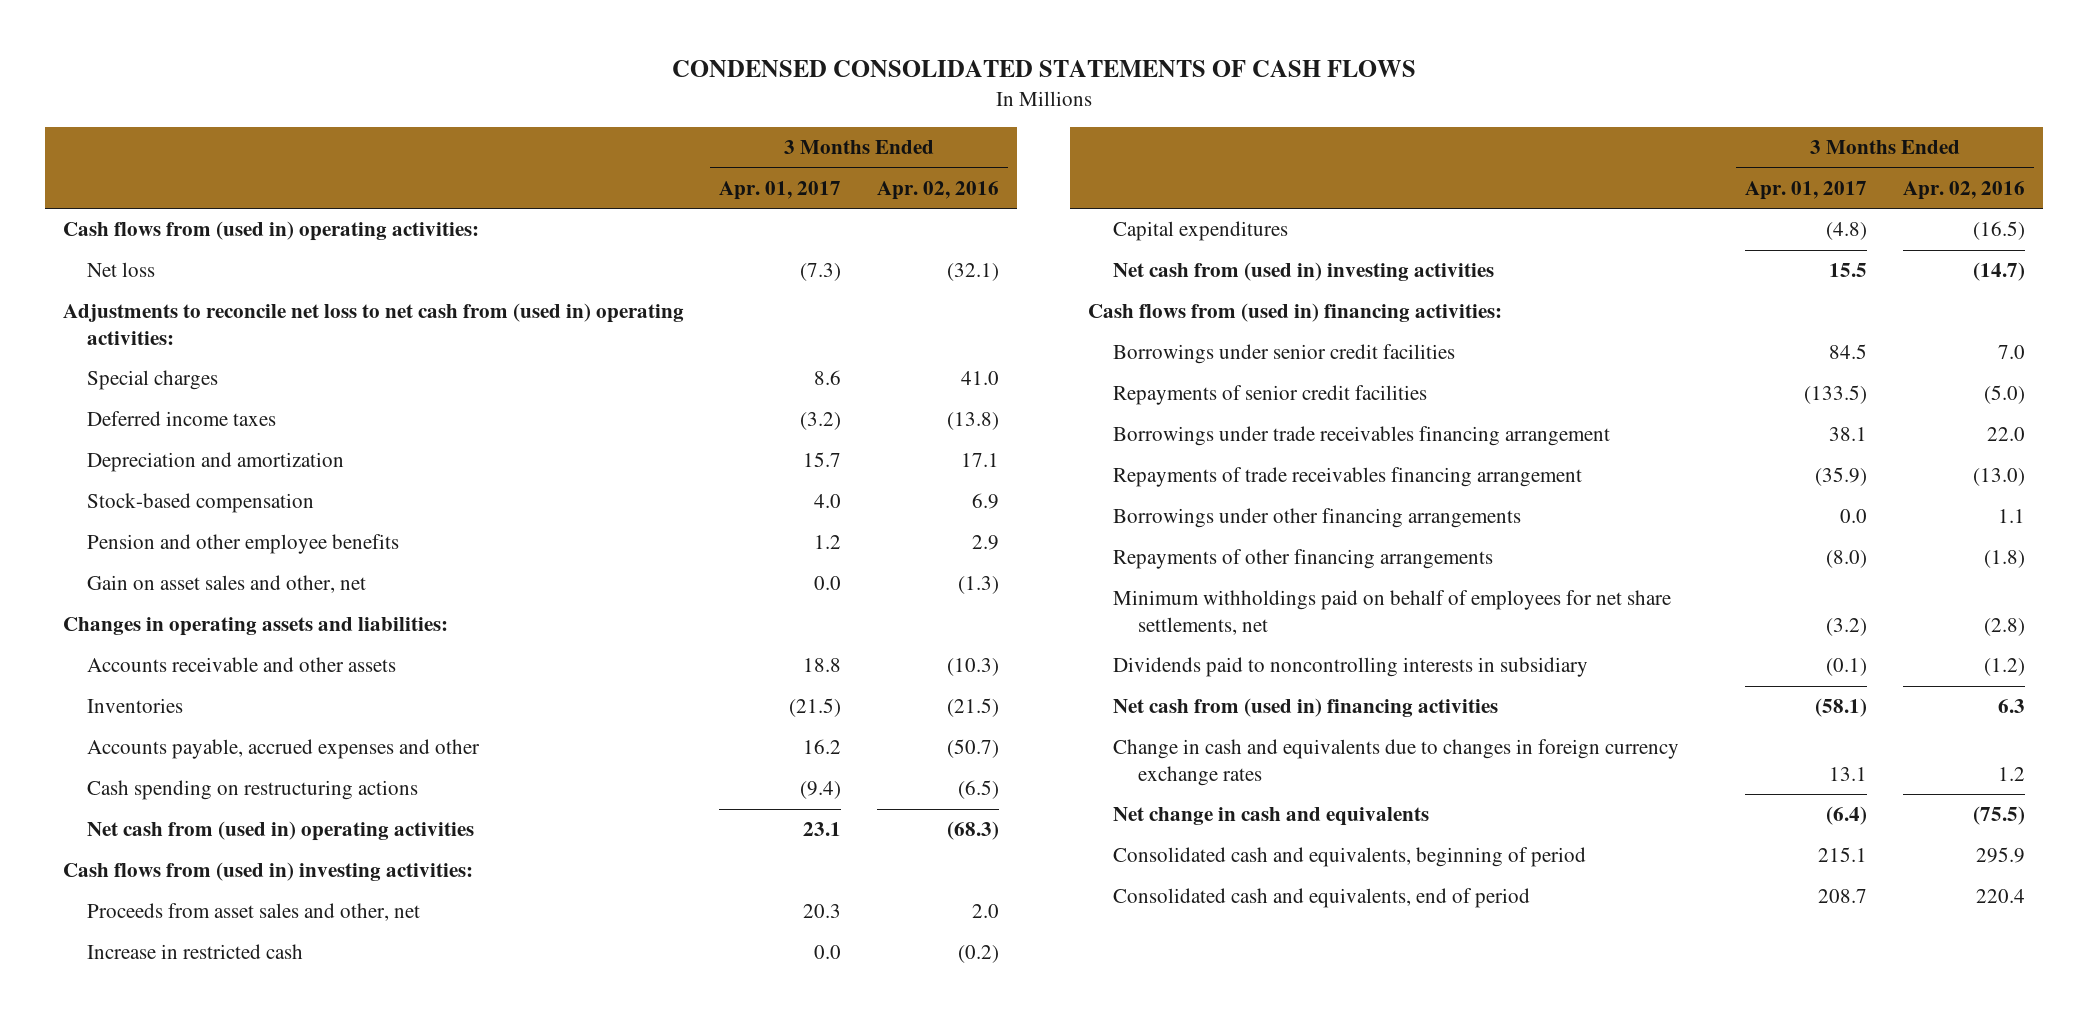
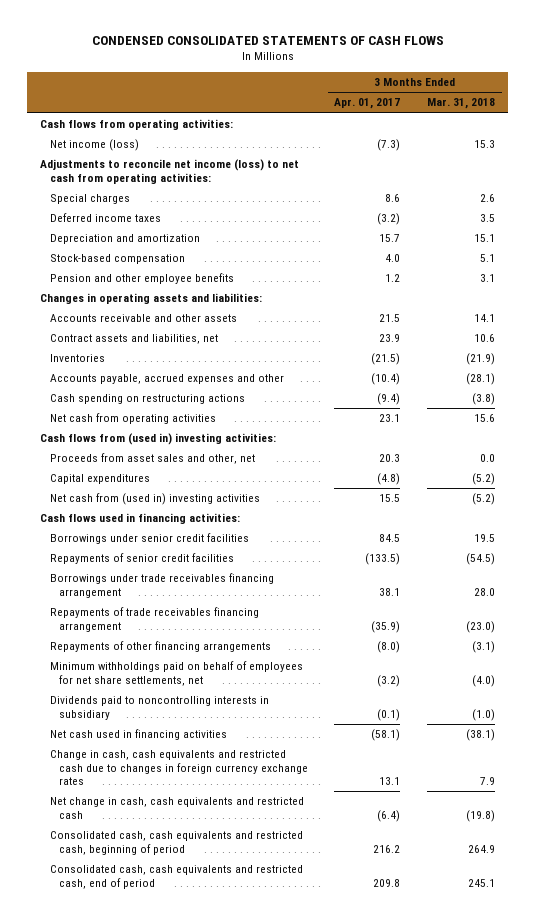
[877,181,1000,201] Apr. 02, 2016 -> none
none -> [426,98,495,110] Mar. 31, 2018
[62,221,479,242] Cash flows from (used in) operating activities: -> [40,119,234,131] Cash flows from operating activities:
[87,262,156,278] Net loss -> [49,139,139,152] Net income (loss)
[62,303,684,345] Adjustments to reconcile net loss to net cash from (used in) operating activities: -> [40,159,300,184] Adjustments to reconcile net income (loss) to net cash from operating activities:
[87,575,367,594] Gain on asset sales and other, net -> none
[803,658,842,673] 18.8 -> [379,314,401,323] 21.5
none -> [49,334,218,345] Contract assets and liabilities, net
[803,739,842,755] 16.2 -> [371,373,401,386] (10.4)
[87,821,475,842] Net cash from (used in) operating activities -> [49,413,216,425] Net cash from operating activities
[87,944,304,960] Increase in restricted cash -> none
[1088,303,1503,323] Cash flows from (used in) financing activities: -> [40,513,241,525] Cash flows used in financing activities:
[1113,508,1522,529] Borrowings under other financing arrangements -> none
[1113,698,1499,718] Net cash from (used in) financing activities -> [49,729,227,741] Net cash used in financing activities
[1113,739,1680,786] Change in cash and equivalents due to changes in foreign currency exchange rates -> [49,750,309,786] Change in cash, cash equivalents and restricted cash due to changes in foreign currency exchange rates
[1113,807,1430,827] Net change in cash and equivalents -> [49,797,304,819] Net change in cash, cash equivalents and restricted cash
[1113,847,1587,868] Consolidated cash and equivalents, beginning of period -> [49,831,303,855] Consolidated cash, cash equivalents and restricted cash, beginning of period
[1818,847,1868,863] 215.1 -> [373,844,401,853] 216.2
[1113,888,1531,909] Consolidated cash and equivalents, end of period -> [49,865,303,889] Consolidated cash, cash equivalents and restricted cash, end of period
[1818,889,1868,904] 208.7 -> [373,878,401,887] 209.8

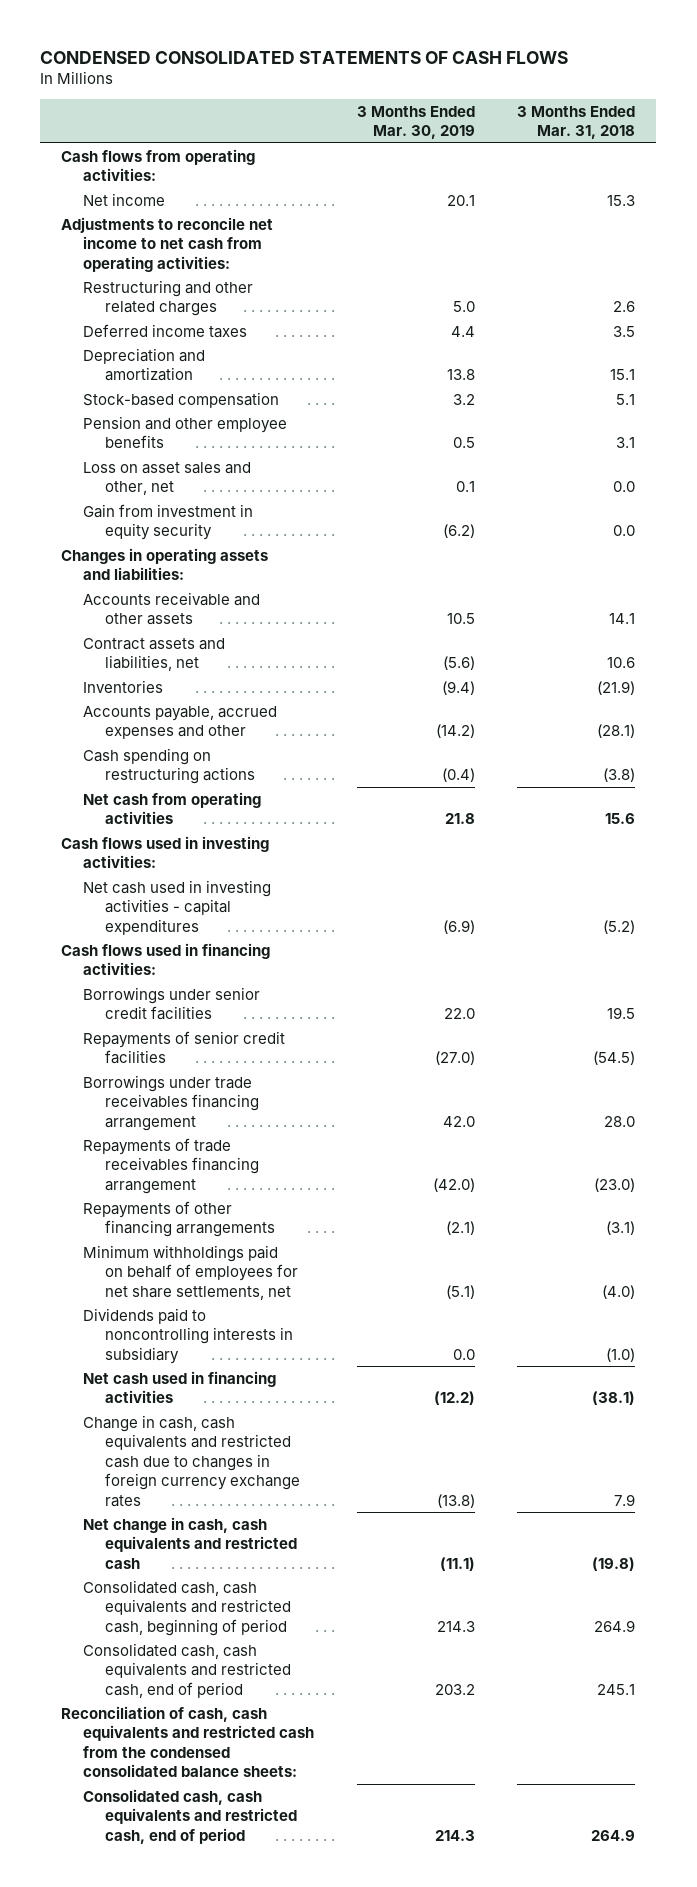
[334,98,401,110] Apr. 01, 2017 -> none
none -> [356,105,475,140] 3 Months Ended Mar. 30, 2019
[49,139,139,152] Net income (loss) -> [83,192,166,206] Net income
[40,159,300,184] Adjustments to reconcile net income (loss) to net cash from operating activities: -> [61,216,274,272] Adjustments to reconcile net income to net cash from operating activities:
[49,194,130,205] Special charges -> [83,279,254,317] Restructuring and other related charges
none -> [83,461,252,496] Loss on asset sales and other, net
none -> [83,503,254,541] Gain from investment in equity security
[49,453,255,465] Proceeds from asset sales and other, net -> none
[49,474,150,485] Capital expenditures -> none
[40,433,277,446] Cash flows from (used in) investing activities: -> [61,835,270,869] Cash flows used in investing activities:
[49,493,260,506] Net cash from (used in) investing activities -> [83,879,272,935] Net cash used in investing activities - capital expenditures
none -> [61,1705,315,1778] Reconciliation of cash, cash equivalents and restricted cash from the condensed consolidated balance sheets:
none -> [83,1788,298,1844] Consolidated cash, cash equivalents and restricted cash, end of period

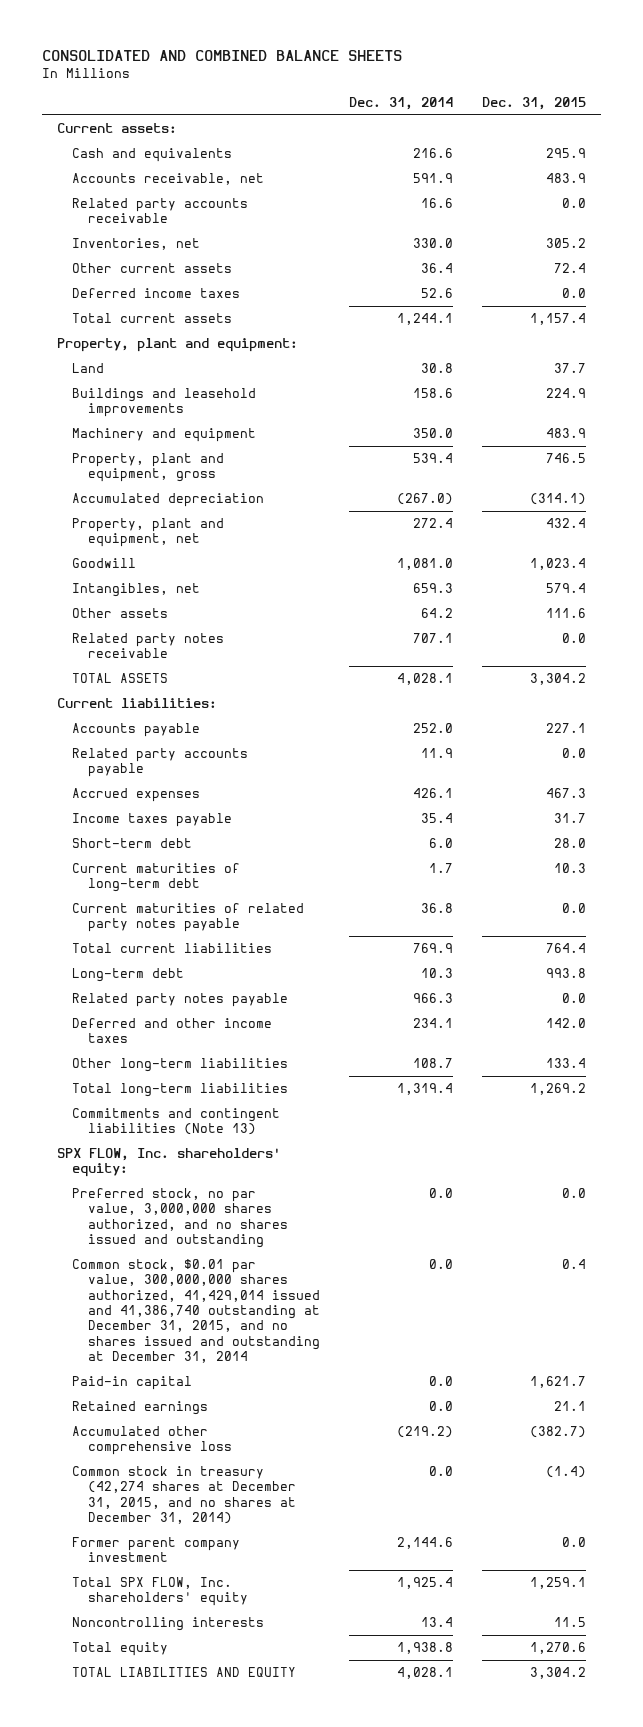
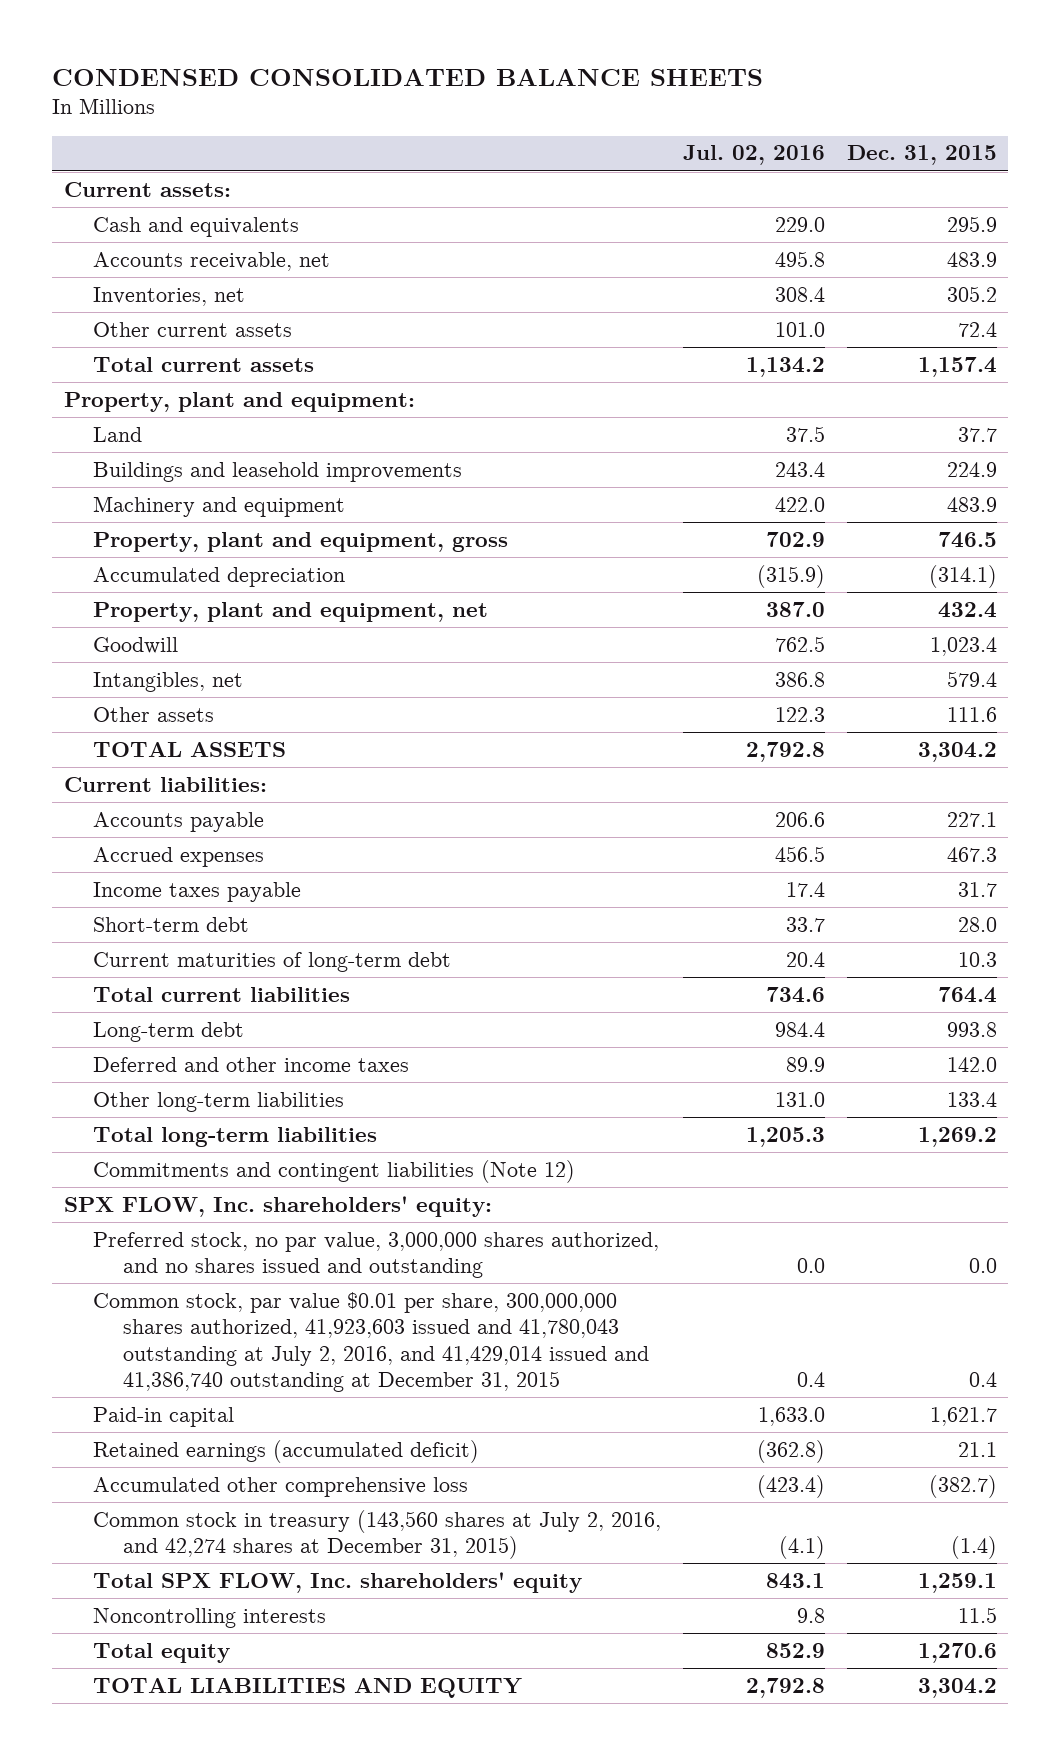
[42,50,403,62] CONSOLIDATED AND COMBINED BALANCE SHEETS -> [52,68,764,86] CONDENSED CONSOLIDATED BALANCE SHEETS
[348,97,453,111] Dec. 31, 2014 -> none
none -> [683,145,826,166] Jul. 02, 2016
[72,198,249,224] Related party accounts receivable -> none
[72,288,241,299] Deferred income taxes -> none
[72,633,225,659] Related party notes receivable -> none
[72,748,249,778] Related party accounts payable -> none
[72,903,305,933] Current maturities of related party notes payable -> none
[72,993,289,1008] Related party notes payable -> none
[72,1108,281,1136] Commitments and contingent liabilities (Note 13) -> [93,1159,576,1183] Commitments and contingent liabilities (Note 12)
[72,1259,320,1363] Common stock, $0.01 par value, 300,000,000 shares authorized, 41,429,014 issued and 41,386,740 outstanding at December 31, 2015, and no shares issued and outstanding at December 31, 2014 -> [93,1291,649,1392] Common stock, par value $0.01 per share, 300,000,000 shares authorized, 41,923,603 issued and 41,780,043 outstanding at July 2, 2016, and 41,429,014 issued and 41,386,740 outstanding at December 31, 2015
[72,1401,209,1416] Retained earnings -> [93,1439,480,1463] Retained earnings (accumulated deficit)
[72,1537,241,1563] Former parent company investment -> none
[72,1466,296,1524] Common stock in treasury (42,274 shares at December 31, 2015, and no shares at December 31, 2014) -> [93,1509,662,1560] Common stock in treasury (143,560 shares at July 2, 2016, and 42,274 shares at December 31, 2015)

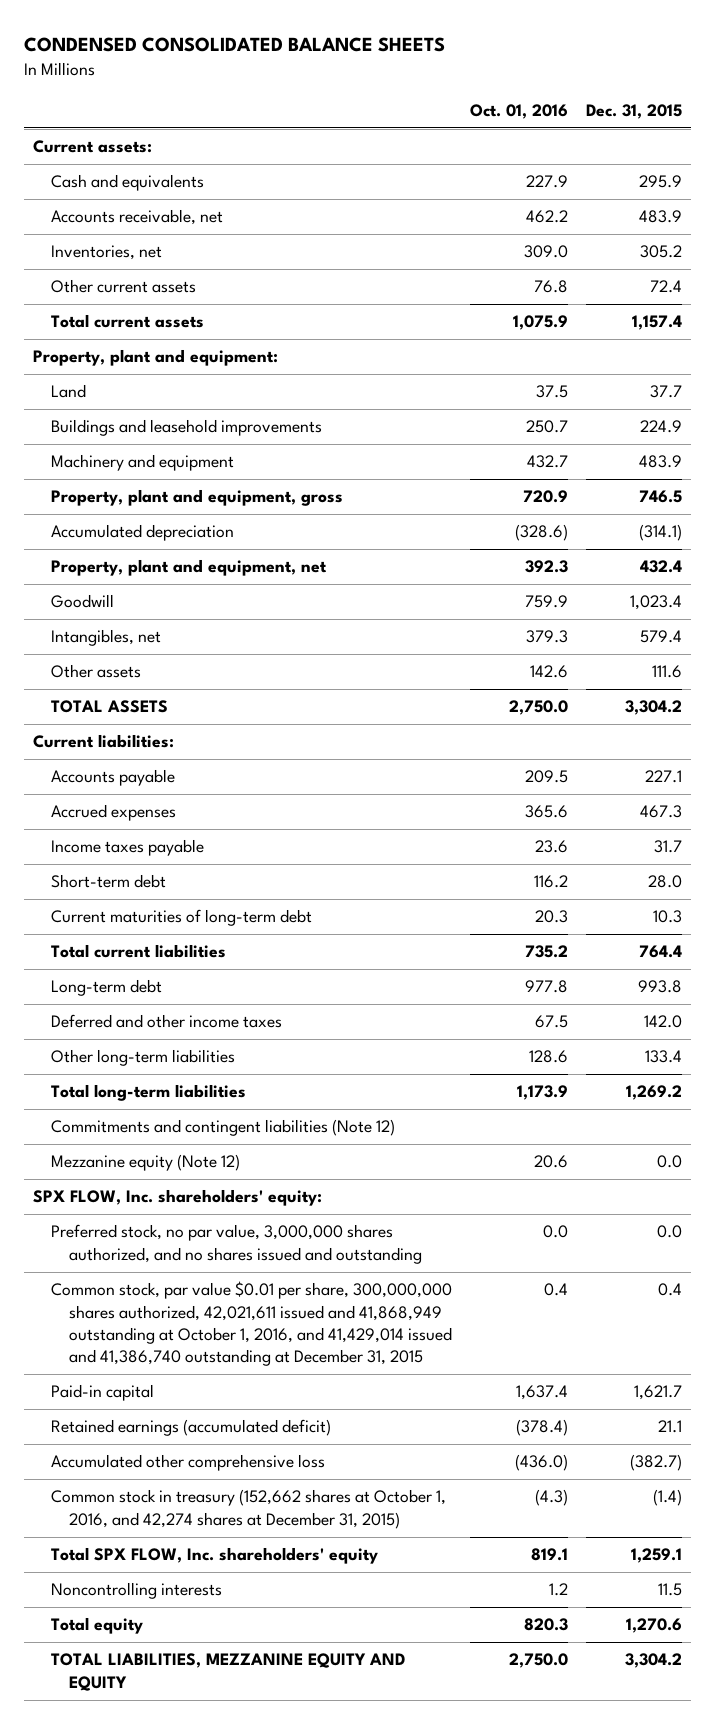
[683,145,826,166] Jul. 02, 2016 -> none
none -> [469,103,568,119] Oct. 01, 2016
none -> [50,1154,240,1172] Mezzanine equity (Note 12)
[93,1291,649,1392] Common stock, par value $0.01 per share, 300,000,000 shares authorized, 41,923,603 issued and 41,780,043 outstanding at July 2, 2016, and 41,429,014 issued and 41,386,740 outstanding at December 31, 2015 -> [50,1281,452,1367] Common stock, par value $0.01 per share, 300,000,000 shares authorized, 42,021,611 issued and 41,868,949 outstanding at October 1, 2016, and 41,429,014 issued and 41,386,740 outstanding at December 31, 2015
[93,1509,662,1560] Common stock in treasury (143,560 shares at July 2, 2016, and 42,274 shares at December 31, 2015) -> [50,1489,446,1529] Common stock in treasury (152,662 shares at October 1, 2016, and 42,274 shares at December 31, 2015)
[93,1677,523,1698] TOTAL LIABILITIES AND EQUITY -> [50,1653,405,1691] TOTAL LIABILITIES, MEZZANINE EQUITY AND EQUITY

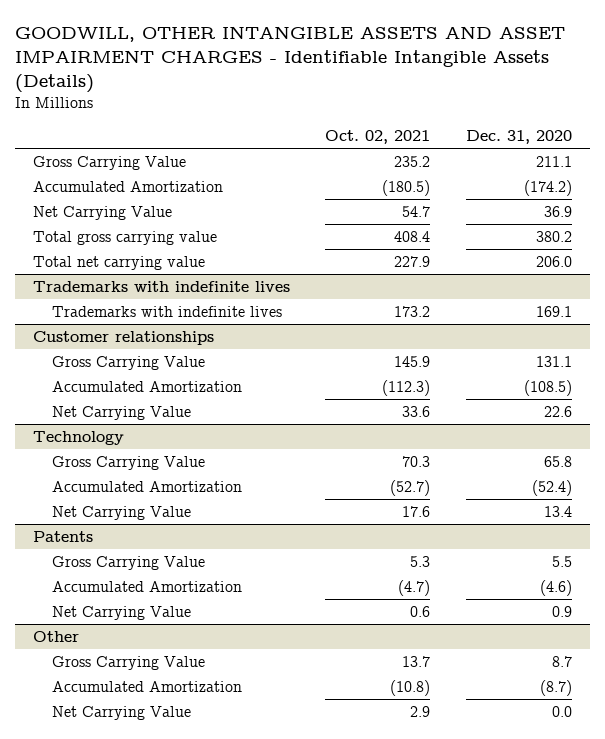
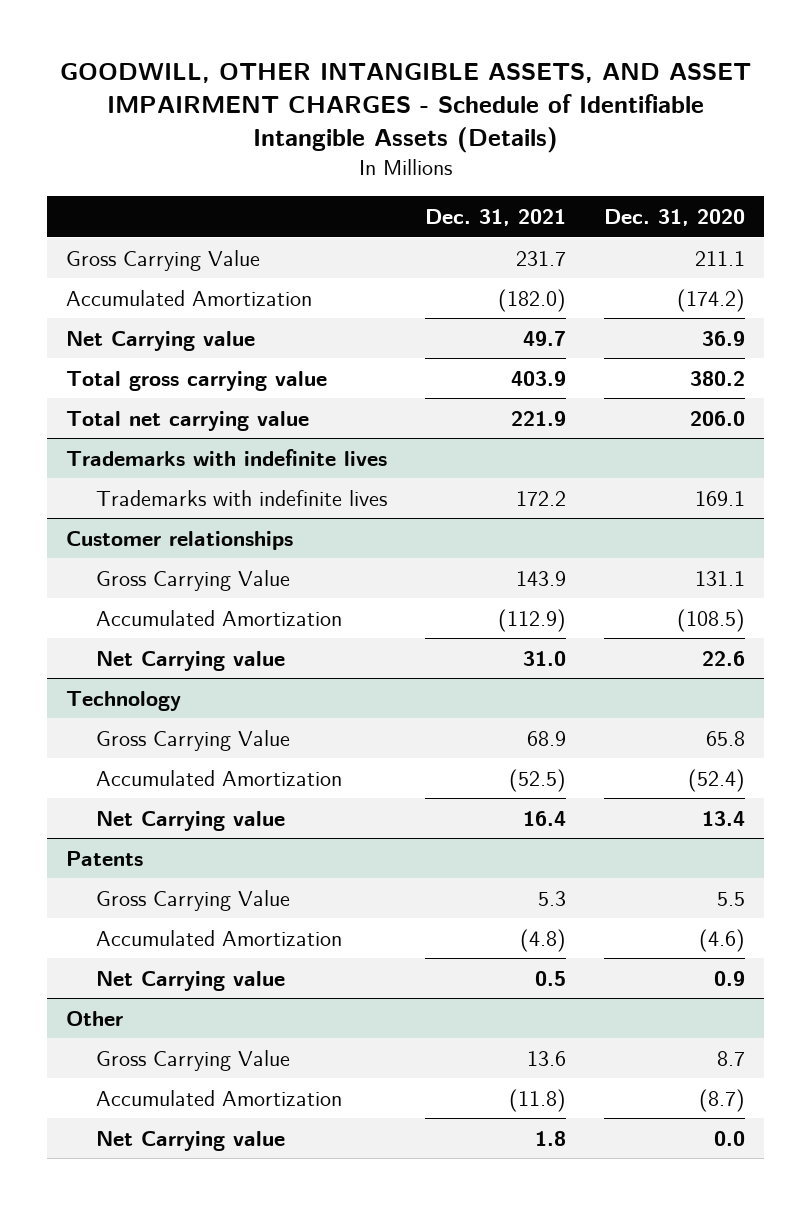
[14,25,565,93] GOODWILL, OTHER INTANGIBLE ASSETS AND ASSET IMPAIRMENT CHARGES - Identifiable Intangible Assets (Details) -> [59,63,751,154] GOODWILL, OTHER INTANGIBLE ASSETS, AND ASSET IMPAIRMENT CHARGES - Schedule of Identifiable Intangible Assets (Details)
[325,129,431,144] Oct. 02, 2021 -> none
none -> [425,208,567,226] Dec. 31, 2021
[32,205,172,220] Net Carrying Value -> [66,330,256,351] Net Carrying value
[52,405,192,420] Net Carrying Value -> [96,650,286,671] Net Carrying value
[52,505,192,520] Net Carrying Value -> [96,810,286,831] Net Carrying value
[52,605,192,620] Net Carrying Value -> [96,970,286,991] Net Carrying value
[52,705,192,720] Net Carrying Value -> [96,1130,286,1151] Net Carrying value

